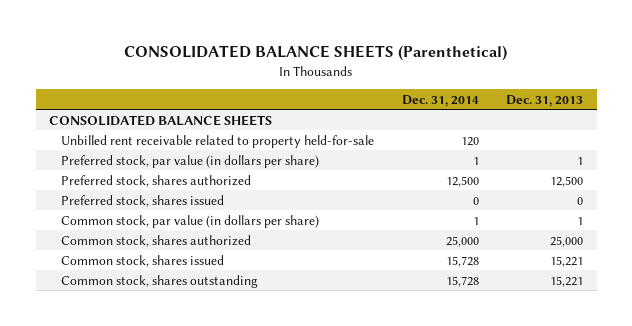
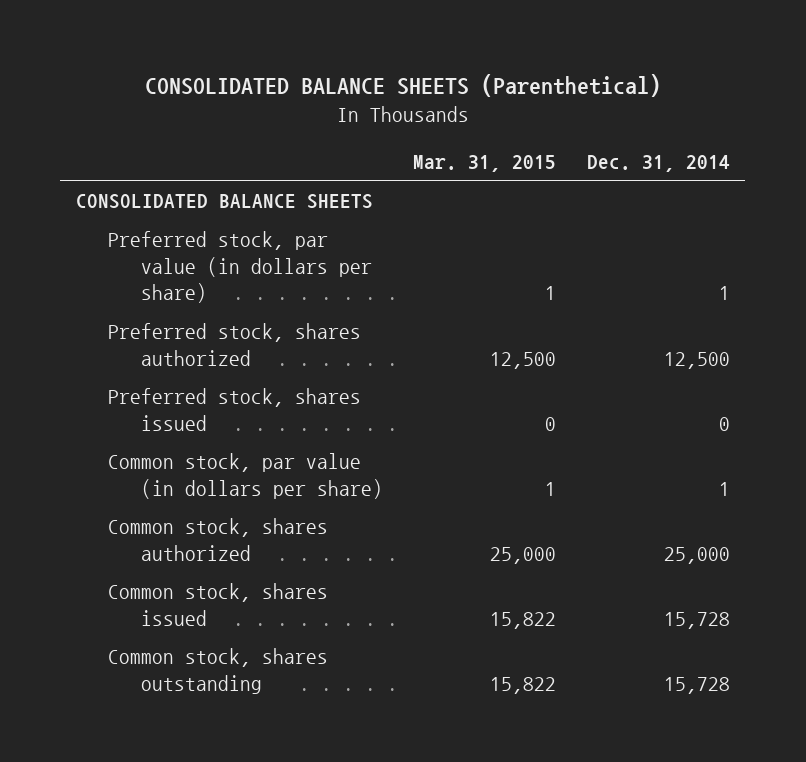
[505,94,583,107] Dec. 31, 2013 -> none
none -> [413,154,557,172] Mar. 31, 2015
[61,134,375,148] Unbilled rent receivable related to property held-for-sale -> none

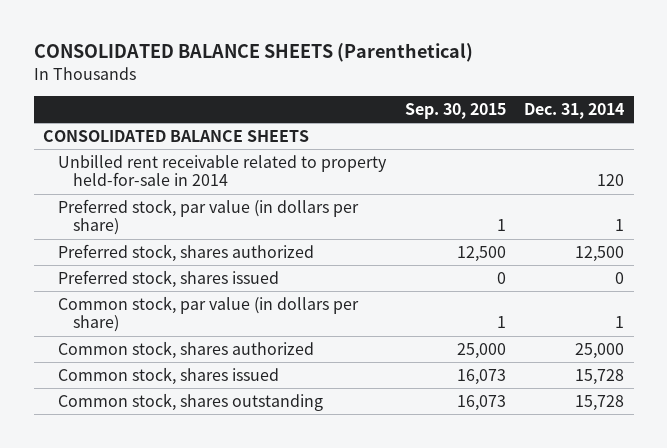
[413,154,557,172] Mar. 31, 2015 -> none
none -> [404,102,506,119] Sep. 30, 2015
none -> [57,155,387,187] Unbilled rent receivable related to property held-for-sale in 2014

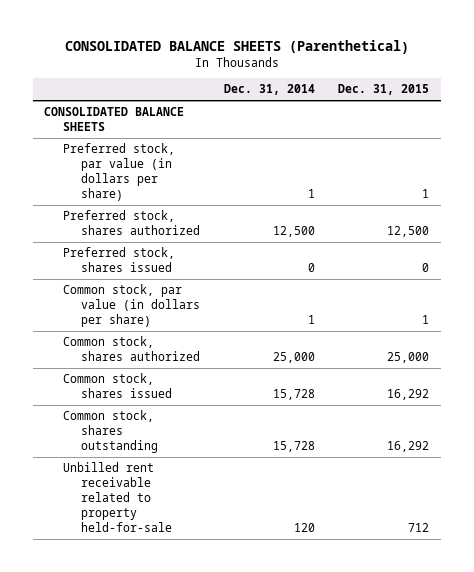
[404,102,506,119] Sep. 30, 2015 -> none
none -> [338,84,430,96] Dec. 31, 2015
[57,155,387,187] Unbilled rent receivable related to property held-for-sale in 2014 -> none
none -> [62,462,173,533] Unbilled rent receivable related to property held-for-sale

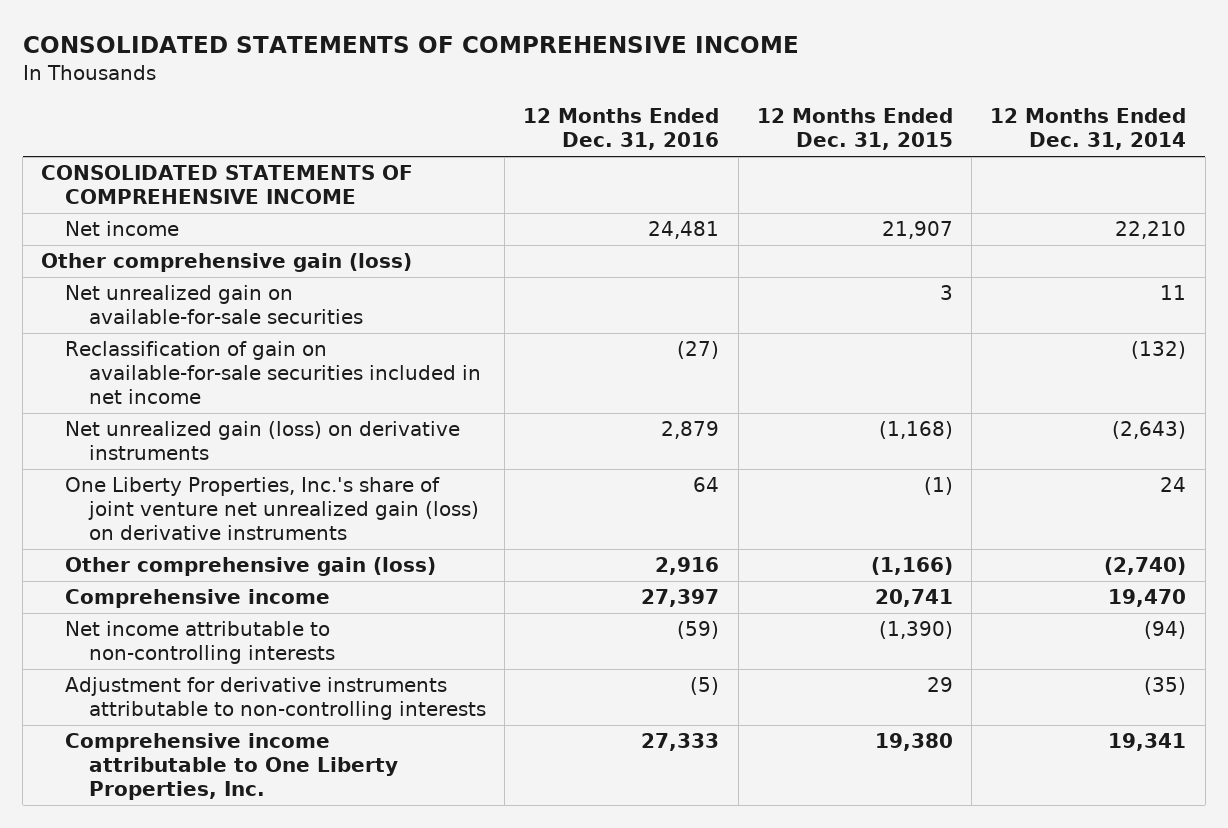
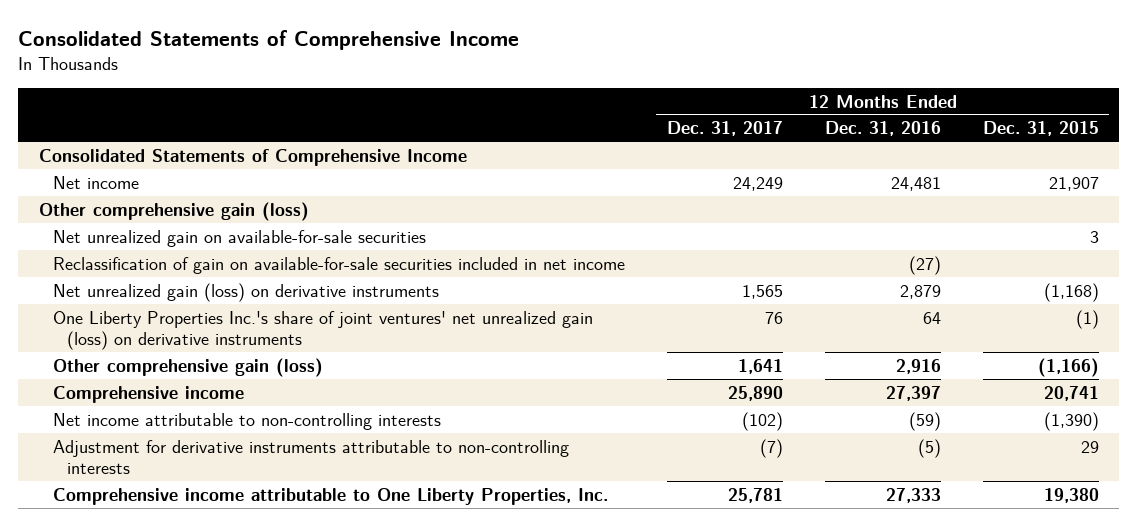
[22,36,799,54] CONSOLIDATED STATEMENTS OF COMPREHENSIVE INCOME -> [17,29,519,50] Consolidated Statements of Comprehensive Income
[990,108,1187,151] 12 Months Ended Dec. 31, 2014 -> none
none -> [666,121,783,137] Dec. 31, 2017
[41,165,414,205] CONSOLIDATED STATEMENTS OF COMPREHENSIVE INCOME -> [38,148,467,166] Consolidated Statements of Comprehensive Income
[65,477,479,540] One Liberty Properties, Inc.'s share of joint venture net unrealized gain (loss) on derivative instruments -> [53,310,594,350] One Liberty Properties Inc.'s share of joint ventures' net unrealized gain (loss) on derivative instruments

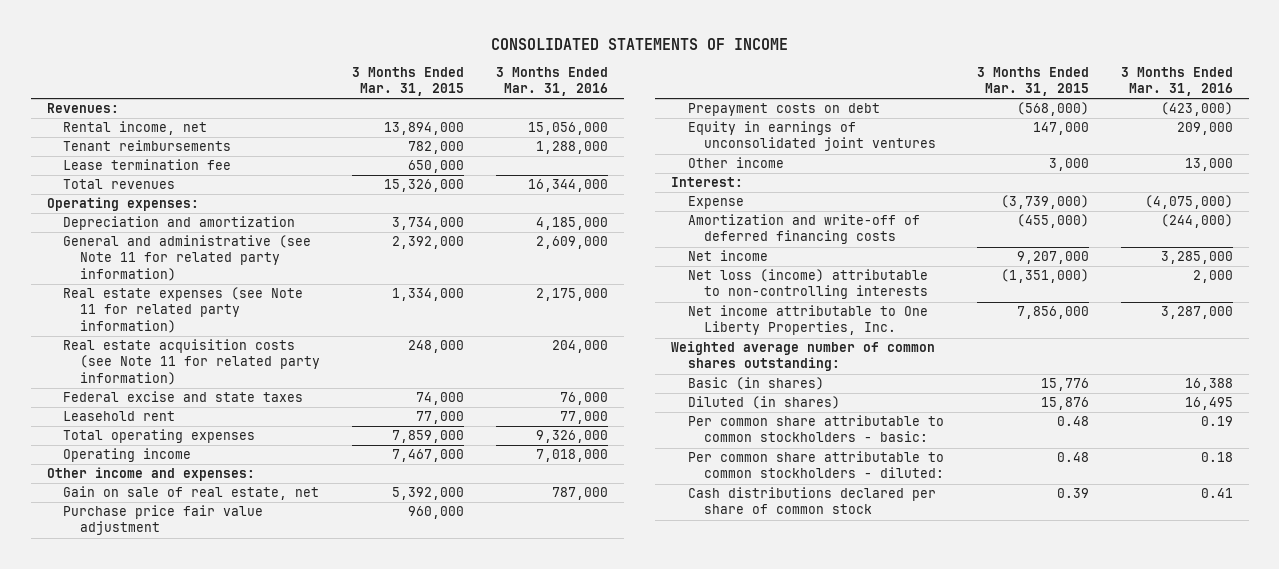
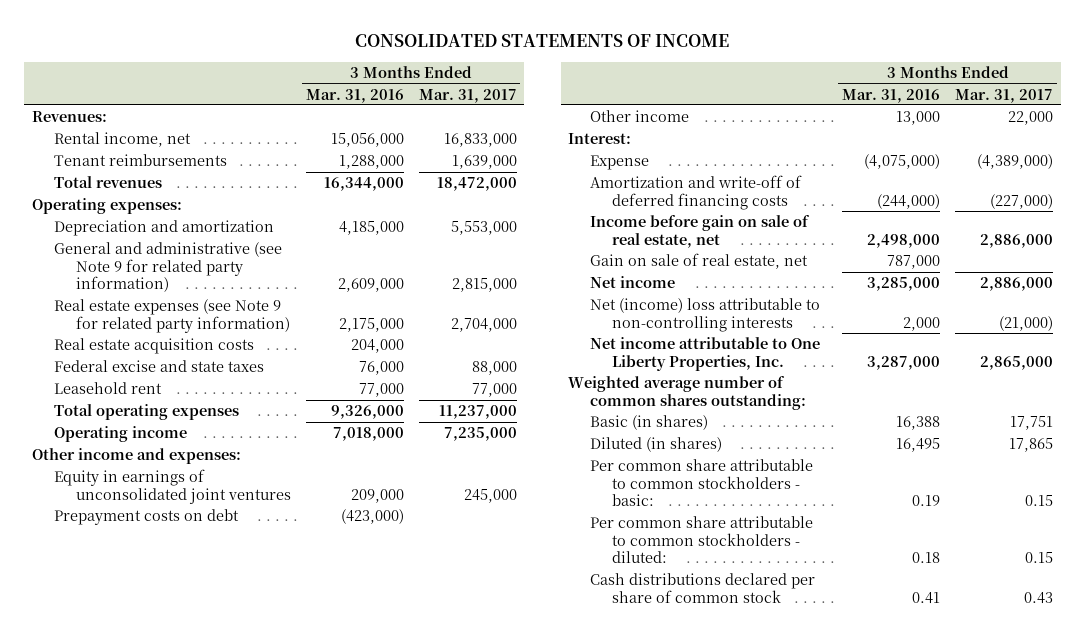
[351,66,464,96] 3 Months Ended Mar. 31, 2015 -> none
none -> [418,88,517,103] Mar. 31, 2017
[63,159,232,171] Lease termination fee -> none
[63,235,312,281] General and administrative (see Note 11 for related party information) -> [53,242,282,293] General and administrative (see Note 9 for related party information)
[63,287,304,333] Real estate expenses (see Note 11 for related party information) -> [53,299,290,333] Real estate expenses (see Note 9 for related party information)
[63,339,320,385] Real estate acquisition costs (see Note 11 for related party information) -> [53,338,254,355] Real estate acquisition costs
[63,505,264,536] Purchase price fair value adjustment -> none
[687,103,880,117] Prepayment costs on debt -> [53,509,239,526] Prepayment costs on debt
none -> [590,215,811,248] Income before gain on sale of real estate, net
[63,486,320,501] Gain on sale of real estate, net -> [590,253,809,270] Gain on sale of real estate, net
[687,269,929,300] Net loss (income) attributable to non-controlling interests -> [590,298,821,332] Net (income) loss attributable to non-controlling interests

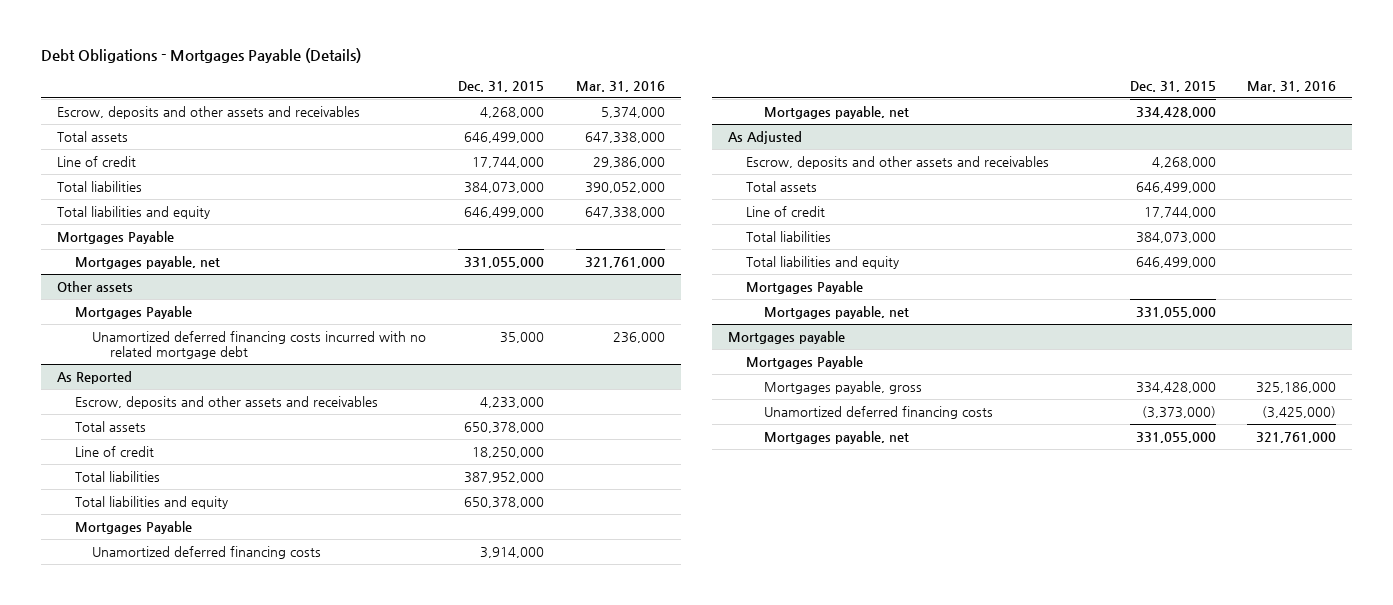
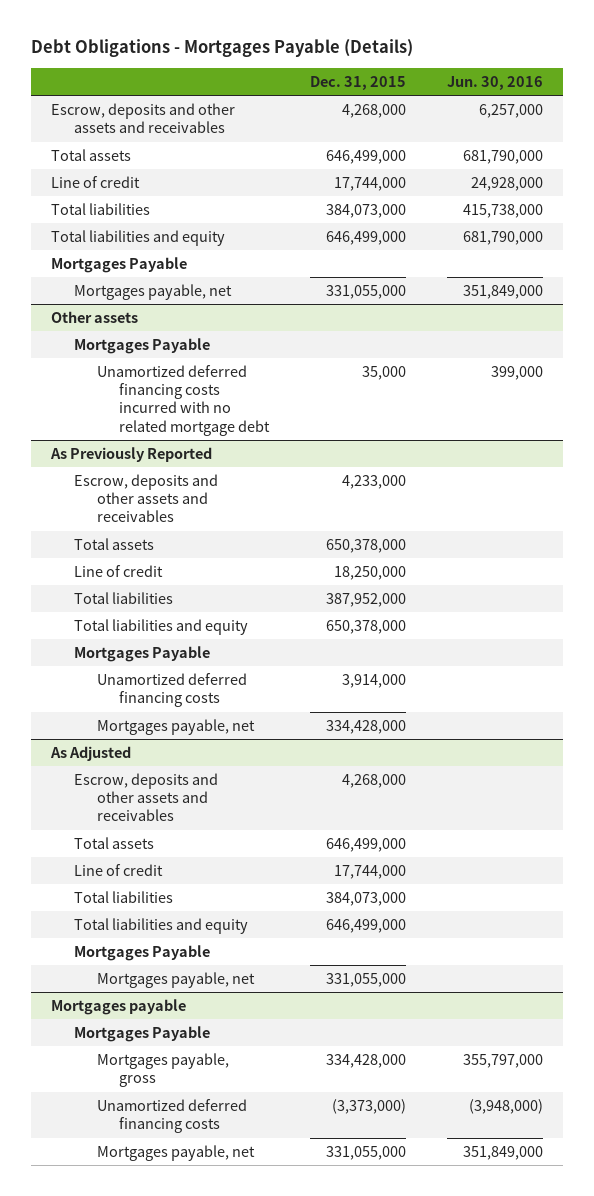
[575,80,665,92] Mar. 31, 2016 -> none
none -> [446,75,543,90] Jun. 30, 2016
[56,370,132,384] As Reported -> [50,446,213,462] As Previously Reported

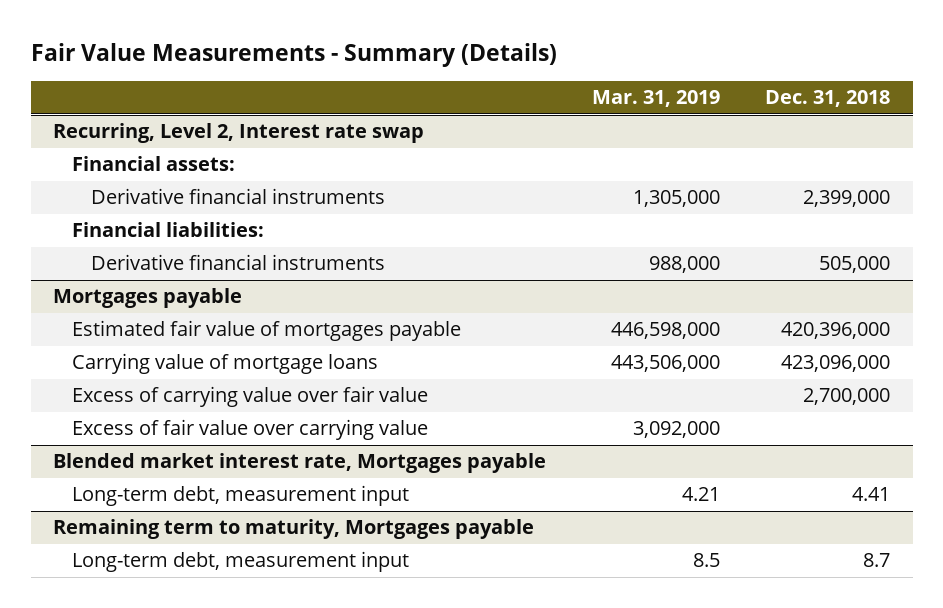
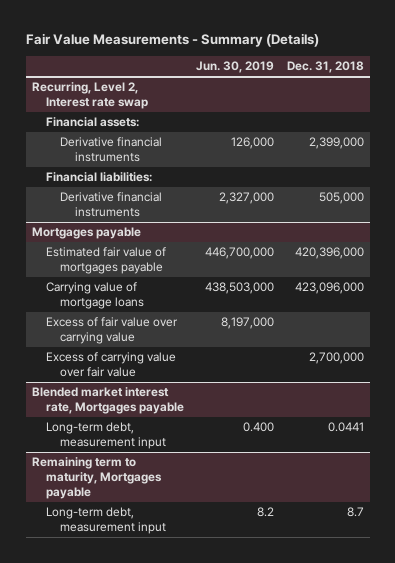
[591,90,720,108] Mar. 31, 2019 -> none
none -> [196,61,275,74] Jun. 30, 2019
[72,386,429,408] Excess of carrying value over fair value -> [46,352,177,378] Excess of carrying value over fair value
[851,487,890,502] 4.41 -> [327,422,364,433] 0.0441

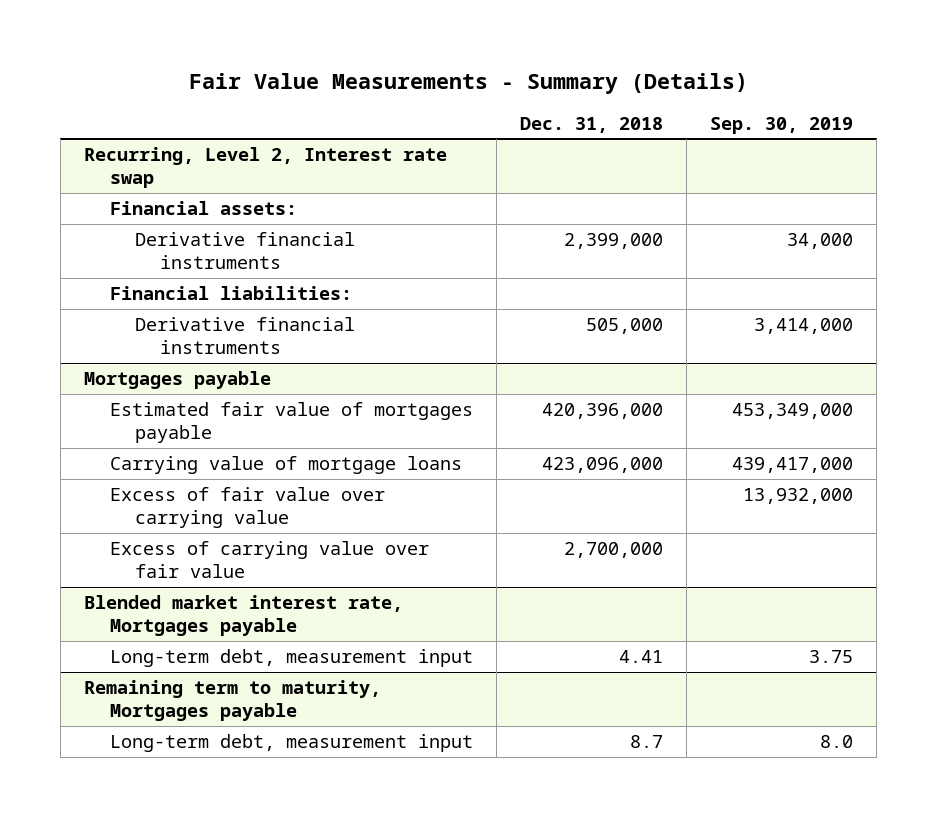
[196,61,275,74] Jun. 30, 2019 -> none
none -> [710,116,854,134] Sep. 30, 2019
[327,422,364,433] 0.0441 -> [618,650,663,664] 4.41

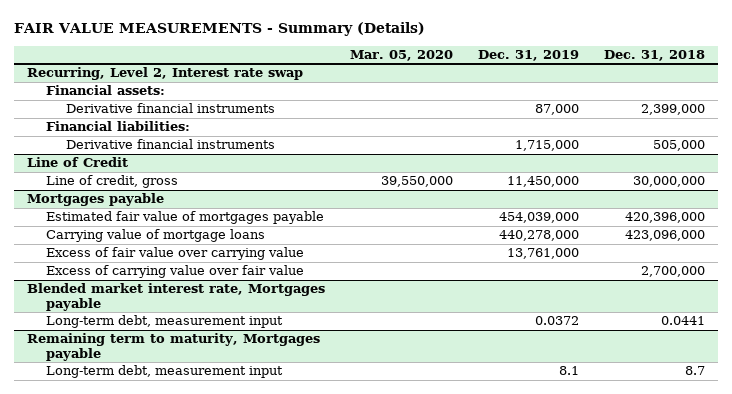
[188,73,748,95] Fair Value Measurements - Summary (Details) -> [14,22,426,37] FAIR VALUE MEASUREMENTS - Summary (Details)
[710,116,854,134] Sep. 30, 2019 -> none
none -> [349,49,453,61] Mar. 05, 2020
none -> [478,49,580,61] Dec. 31, 2019
none -> [26,157,128,168] Line of Credit
none -> [46,175,179,189] Line of credit, gross
[618,650,663,664] 4.41 -> [661,316,706,326] 0.0441

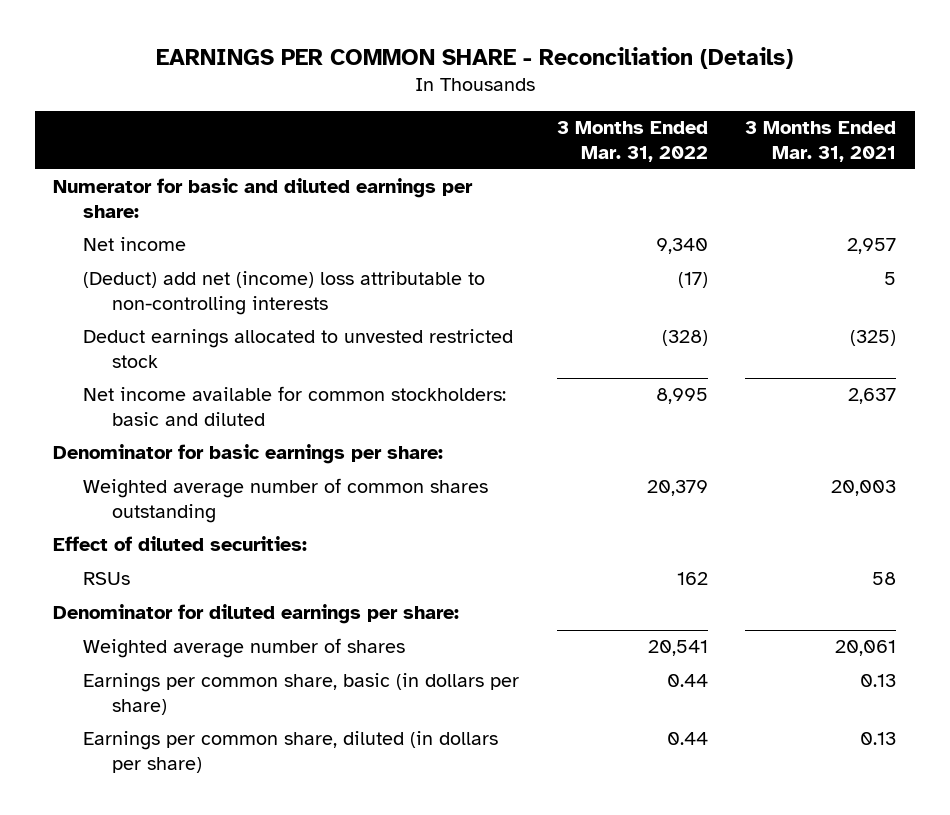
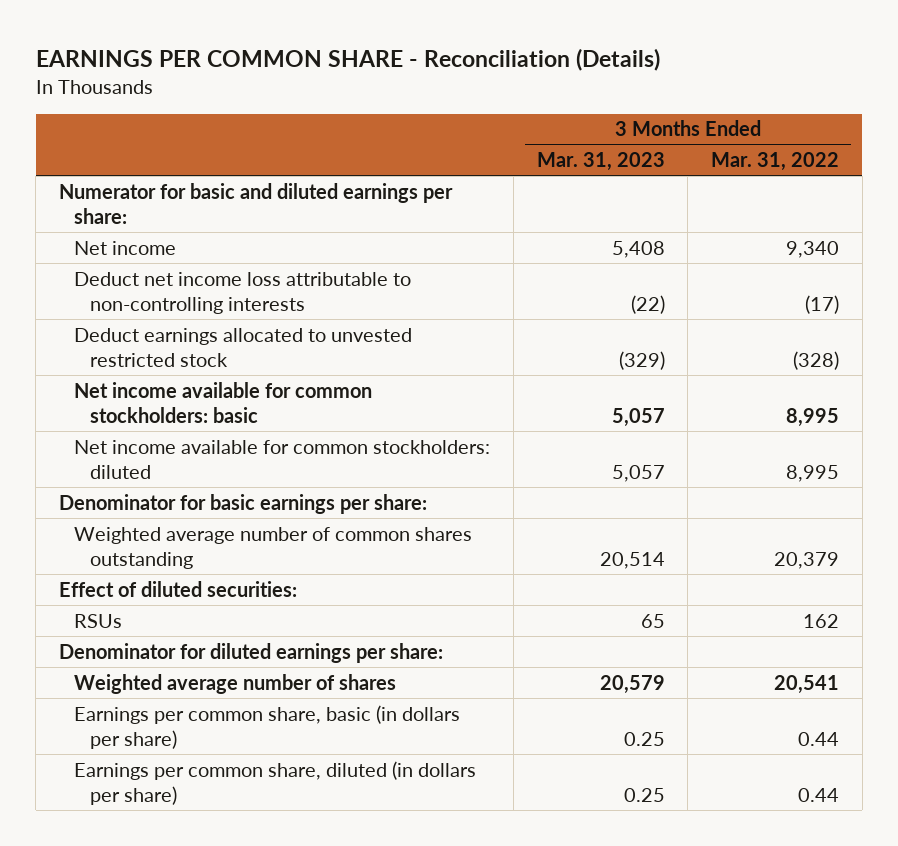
[745,121,897,162] 3 Months Ended Mar. 31, 2021 -> none
none -> [536,152,665,172] Mar. 31, 2023
[82,271,485,315] (Deduct) add net (income) loss attributable to non-controlling interests -> [74,271,412,315] Deduct net income loss attributable to non-controlling interests
[82,386,506,426] Net income available for common stockholders: basic and diluted -> [74,381,373,424] Net income available for common stockholders: basic
none -> [74,439,491,480] Net income available for common stockholders: diluted

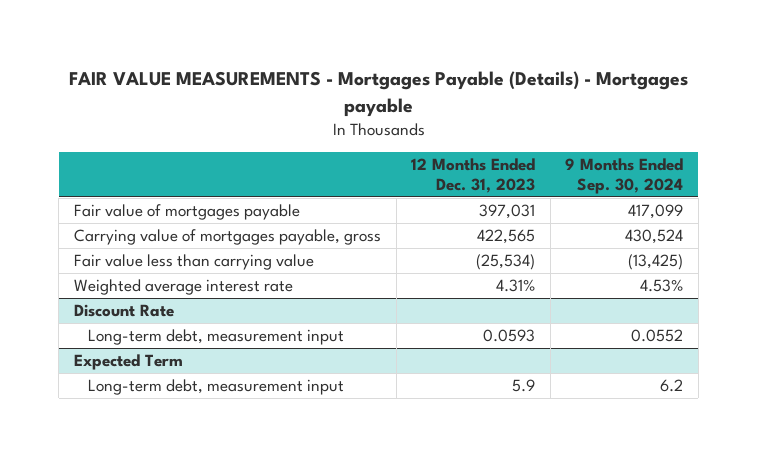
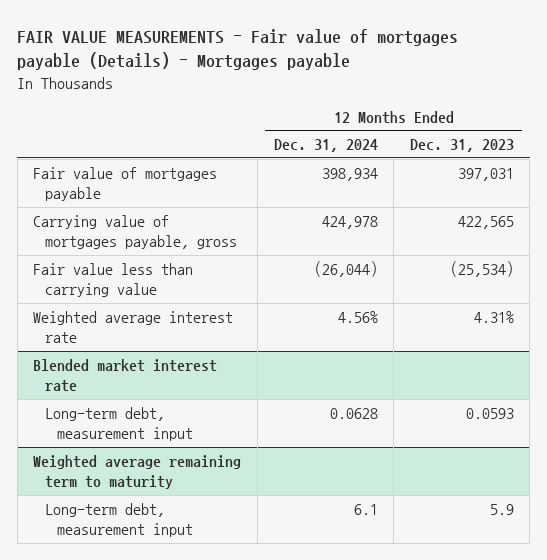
[68,71,688,117] FAIR VALUE MEASUREMENTS - Mortgages Payable (Details) - Mortgages payable -> [17,28,459,71] FAIR VALUE MEASUREMENTS - Fair value of mortgages payable (Details) - Mortgages payable
[565,157,684,194] 9 Months Ended Sep. 30, 2024 -> none
none -> [273,139,378,153] Dec. 31, 2024
[74,304,175,318] Discount Rate -> [33,358,218,393] Blended market interest rate
[74,354,184,371] Expected Term -> [33,454,242,490] Weighted average remaining term to maturity

